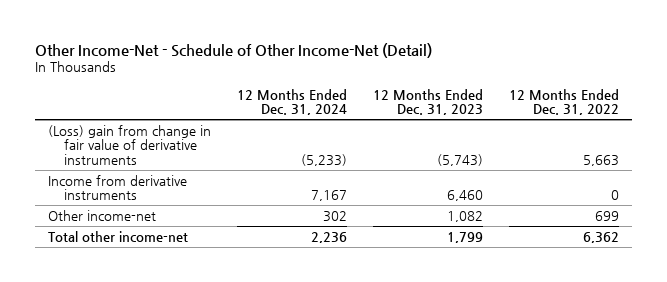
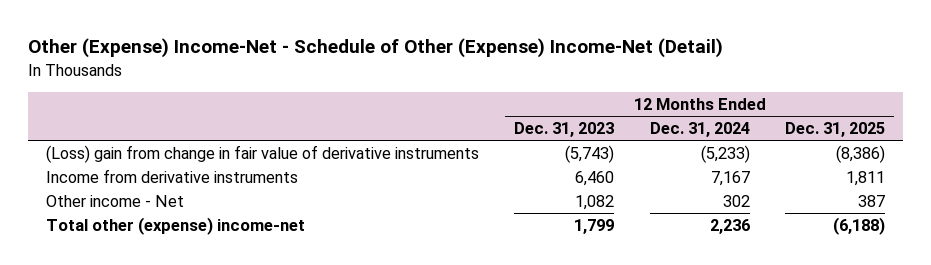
[35,42,433,58] Other Income-Net - Schedule of Other Income-Net (Detail) -> [27,38,723,59] Other (Expense) Income-Net - Schedule of Other (Expense) Income-Net (Detail)
[509,88,620,116] 12 Months Ended Dec. 31, 2022 -> none
none -> [785,122,886,138] Dec. 31, 2025
[48,209,157,221] Other income-net -> [45,194,184,207] Other income - Net
[48,230,189,242] Total other income-net -> [45,216,305,235] Total other (expense) income-net

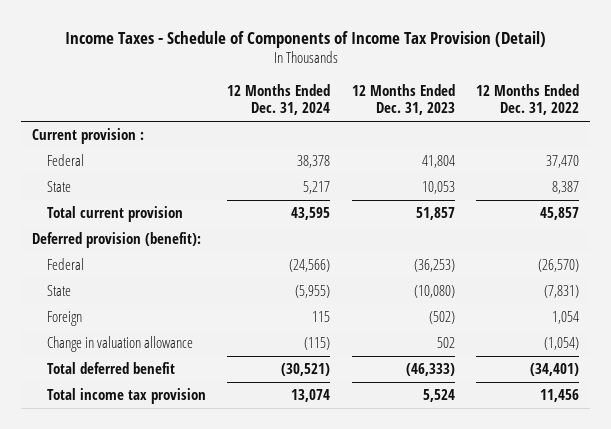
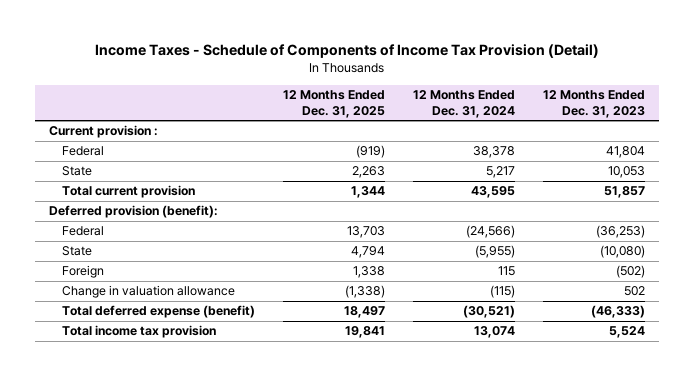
[476,83,580,115] 12 Months Ended Dec. 31, 2022 -> none
none -> [283,90,386,118] 12 Months Ended Dec. 31, 2025
[46,362,175,375] Total deferred benefit -> [62,305,256,319] Total deferred expense (benefit)

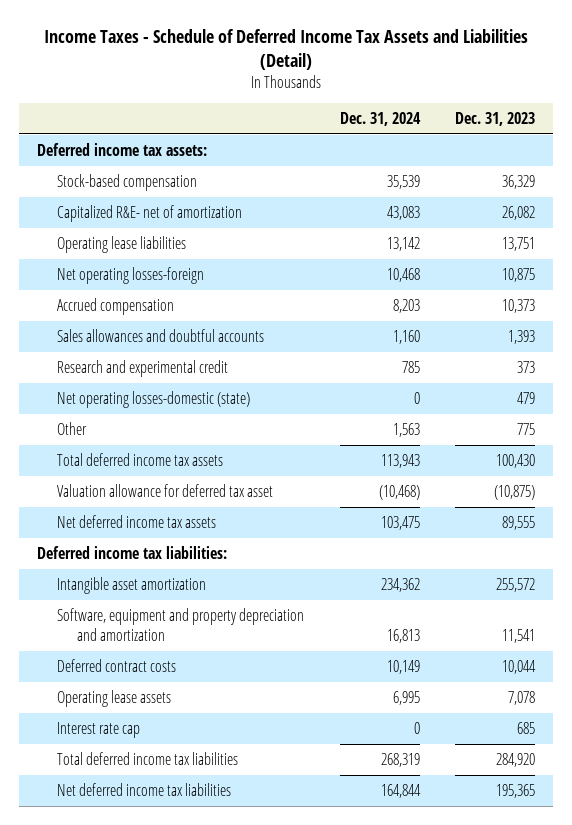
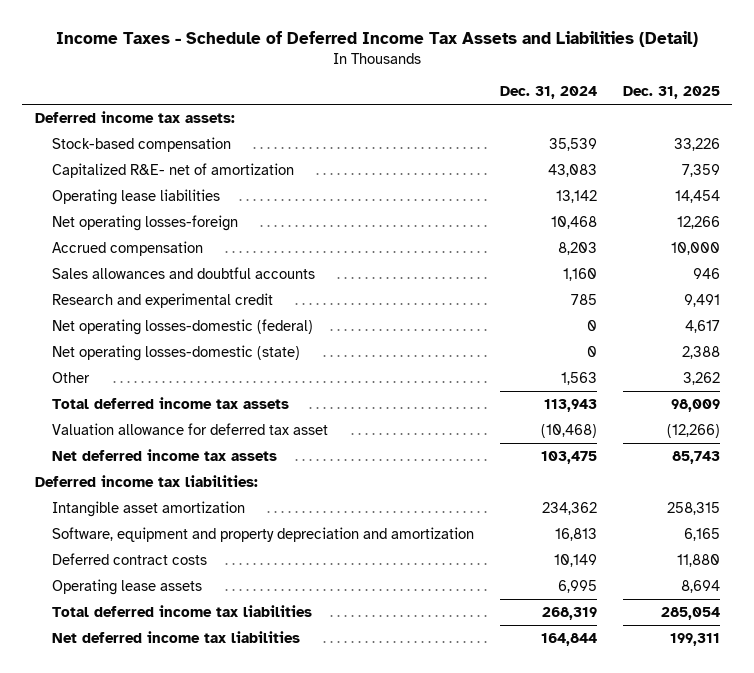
[455,111,536,126] Dec. 31, 2023 -> none
none -> [622,86,720,100] Dec. 31, 2025
none -> [52,318,314,335] Net operating losses-domestic (federal)
[57,721,141,738] Interest rate cap -> none

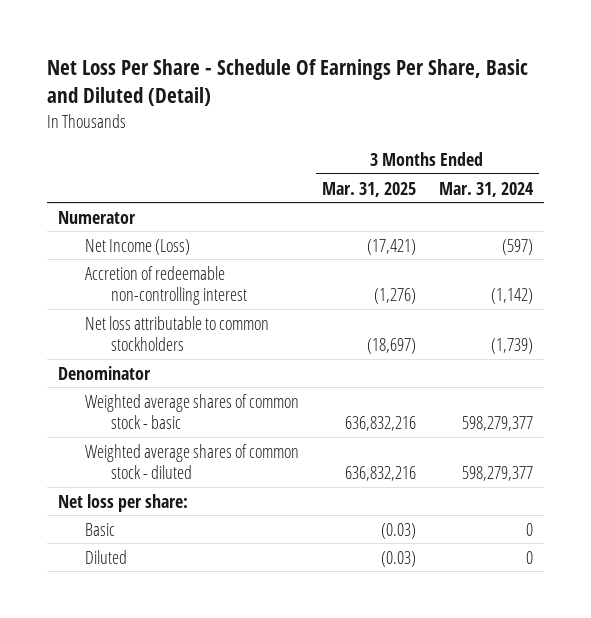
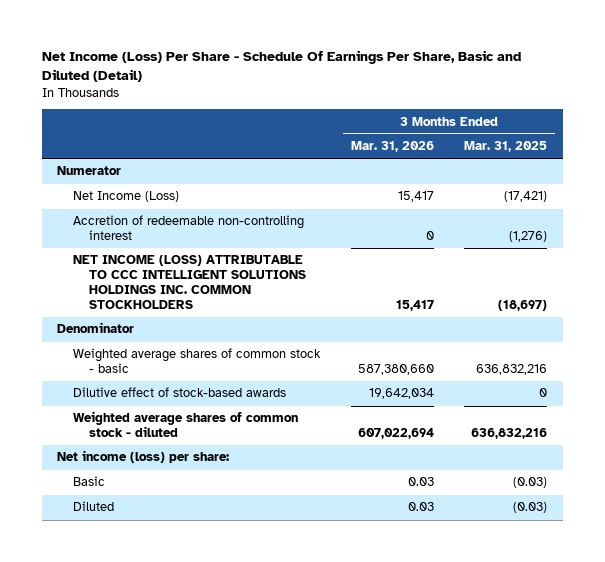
[46,59,528,107] Net Loss Per Share - Schedule Of Earnings Per Share, Basic and Diluted (Detail) -> [41,50,521,83] Net Income (Loss) Per Share - Schedule Of Earnings Per Share, Basic and Diluted (Detail)
[438,181,534,197] Mar. 31, 2024 -> none
none -> [350,141,434,153] Mar. 31, 2026
[84,315,269,352] Net loss attributable to common stockholders -> [73,255,307,309] NET INCOME (LOSS) ATTRIBUTABLE TO CCC INTELLIGENT SOLUTIONS HOLDINGS INC. COMMON STOCKHOLDERS
none -> [73,387,287,398] Dilutive effect of stock-based awards
[58,493,189,512] Net loss per share: -> [57,450,230,464] Net income (loss) per share:

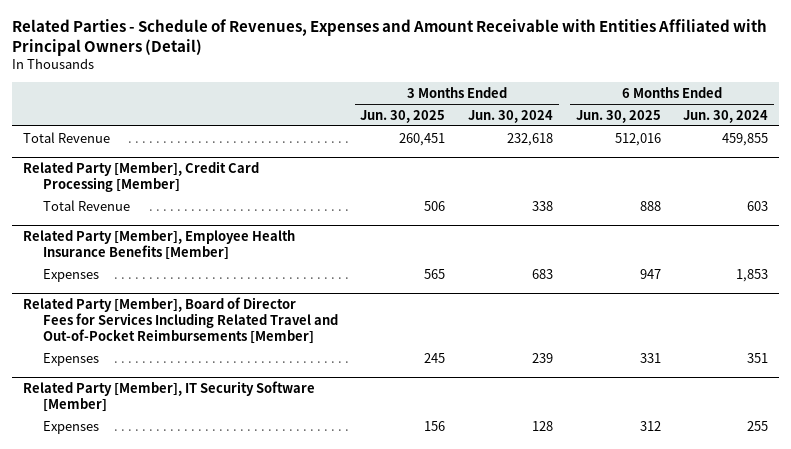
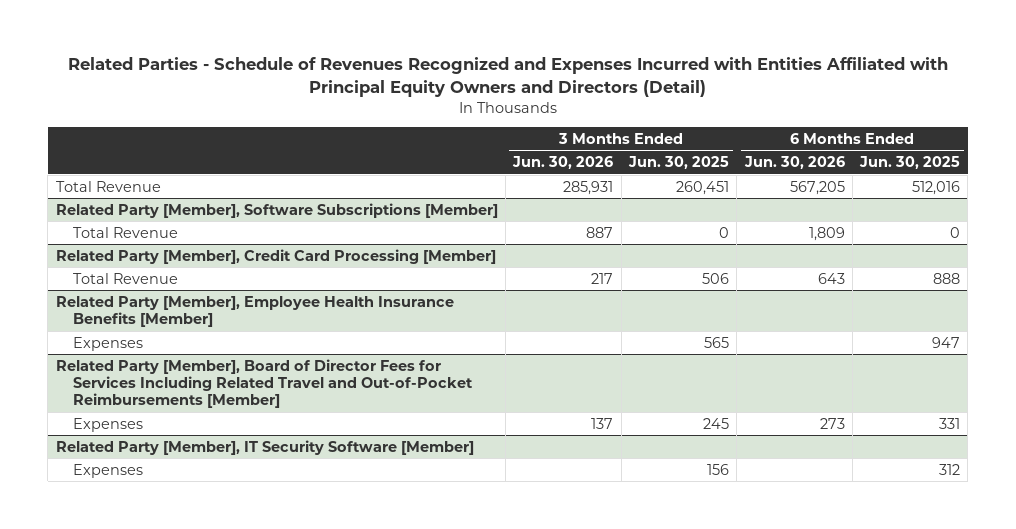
[11,18,767,56] Related Parties - Schedule of Revenues, Expenses and Amount Receivable with Entities Affiliated with Principal Owners (Detail) -> [67,57,948,97] Related Parties - Schedule of Revenues Recognized and Expenses Incurred with Entities Affiliated with Principal Equity Owners and Directors (Detail)
[467,109,553,123] Jun. 30, 2024 -> none
[683,109,769,123] Jun. 30, 2024 -> none
none -> [512,156,614,170] Jun. 30, 2026
none -> [743,156,845,170] Jun. 30, 2026
none -> [55,202,498,218] Related Party [Member], Software Subscriptions [Member]
none -> [72,226,178,238] Total Revenue

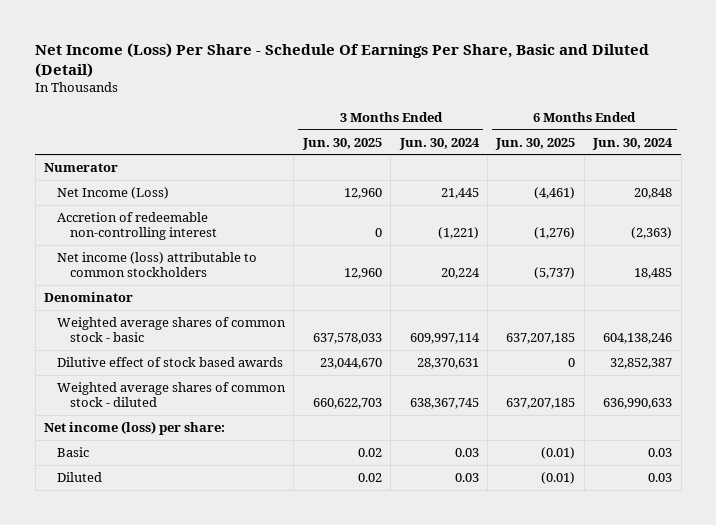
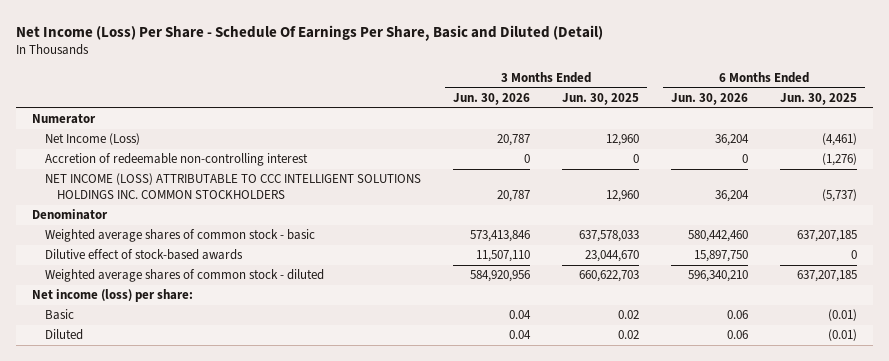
[398,137,480,150] Jun. 30, 2024 -> none
[592,137,674,150] Jun. 30, 2024 -> none
none -> [452,93,530,106] Jun. 30, 2026
none -> [670,93,748,106] Jun. 30, 2026
[56,251,257,277] Net income (loss) attributable to common stockholders -> [44,173,421,199] NET INCOME (LOSS) ATTRIBUTABLE TO CCC INTELLIGENT SOLUTIONS HOLDINGS INC. COMMON STOCKHOLDERS
[56,356,283,367] Dilutive effect of stock based awards -> [44,249,243,261] Dilutive effect of stock-based awards

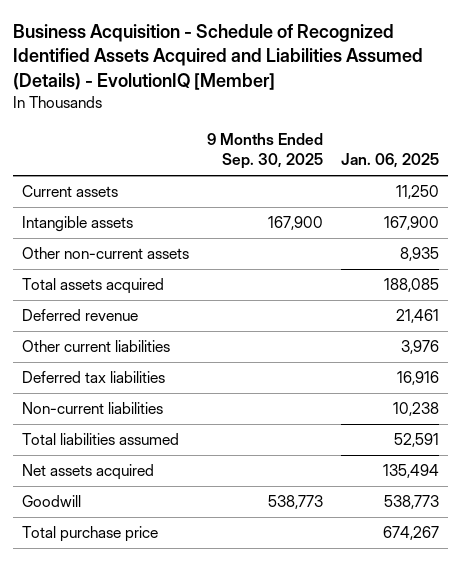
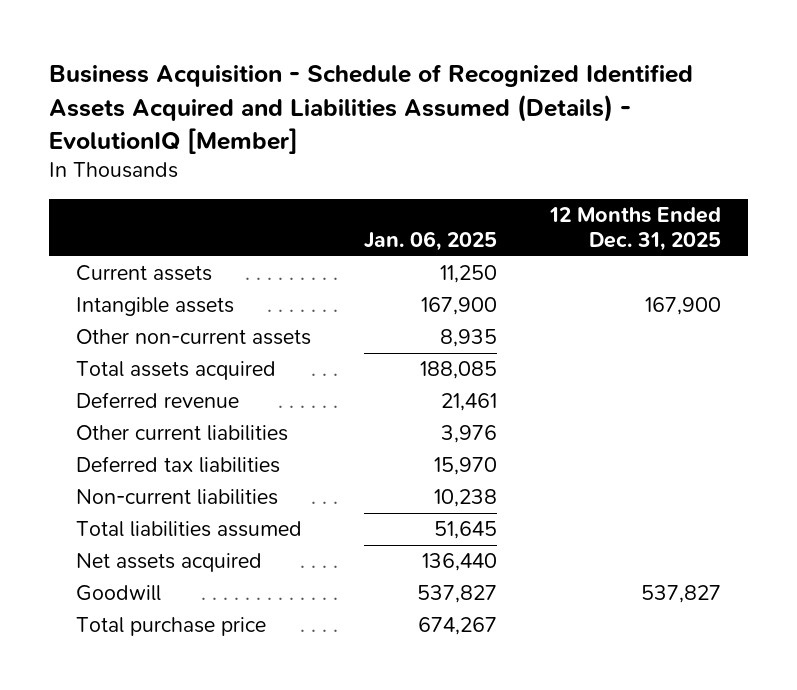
[207,133,324,170] 9 Months Ended Sep. 30, 2025 -> none
none -> [549,206,722,252] 12 Months Ended Dec. 31, 2025
[397,371,440,386] 16,916 -> [434,457,498,476] 15,970
[394,433,440,448] 52,591 -> [434,521,498,540] 51,645
[383,464,440,479] 135,494 -> [422,553,498,572] 136,440
[384,495,440,510] 538,773 -> [417,585,498,604] 537,827

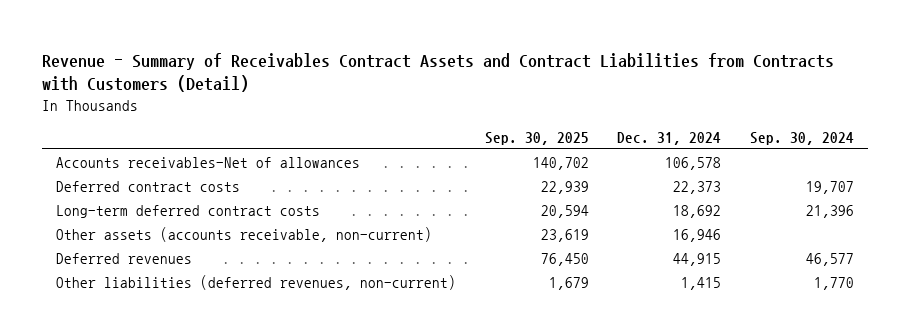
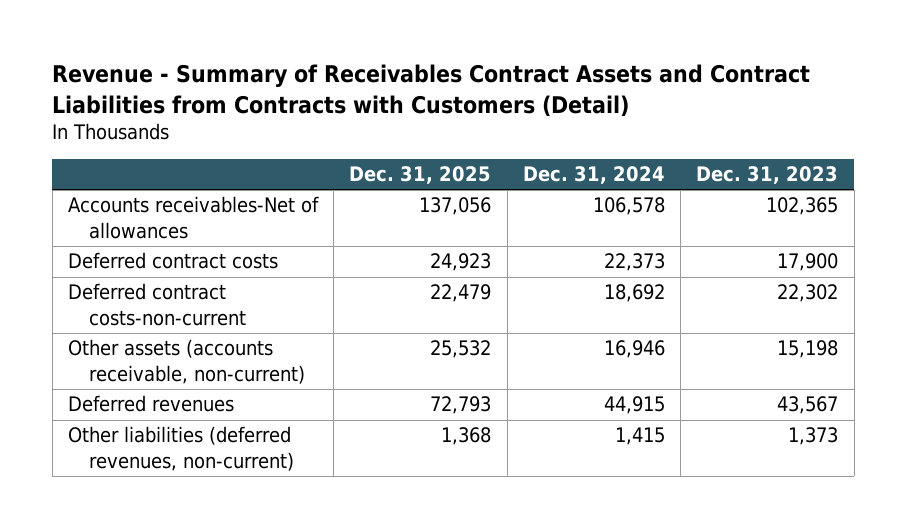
[484,131,589,145] Sep. 30, 2025 -> none
[749,131,854,145] Sep. 30, 2024 -> none
none -> [349,166,492,185] Dec. 31, 2025
none -> [696,166,839,185] Dec. 31, 2023
[56,204,321,218] Long-term deferred contract costs -> [67,283,246,326] Deferred contract costs-non-current

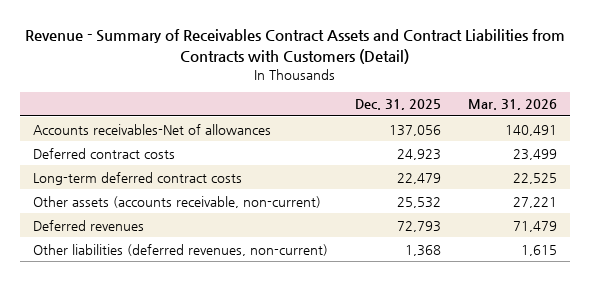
[522,166,665,185] Dec. 31, 2024 -> none
[696,166,839,185] Dec. 31, 2023 -> none
none -> [467,99,557,111] Mar. 31, 2026
[67,283,246,326] Deferred contract costs-non-current -> [33,171,243,185] Long-term deferred contract costs

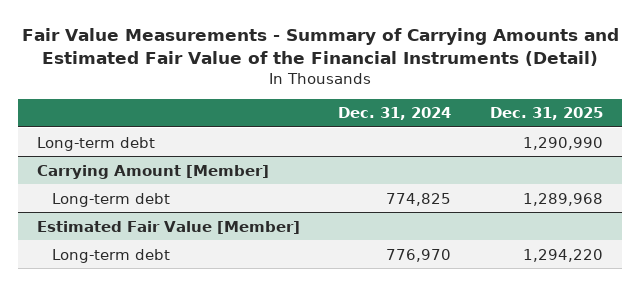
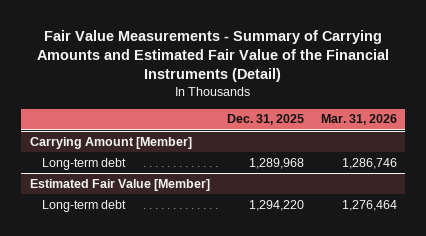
[338,107,452,121] Dec. 31, 2024 -> none
none -> [320,114,397,126] Mar. 31, 2026
[37,136,156,151] Long-term debt -> none

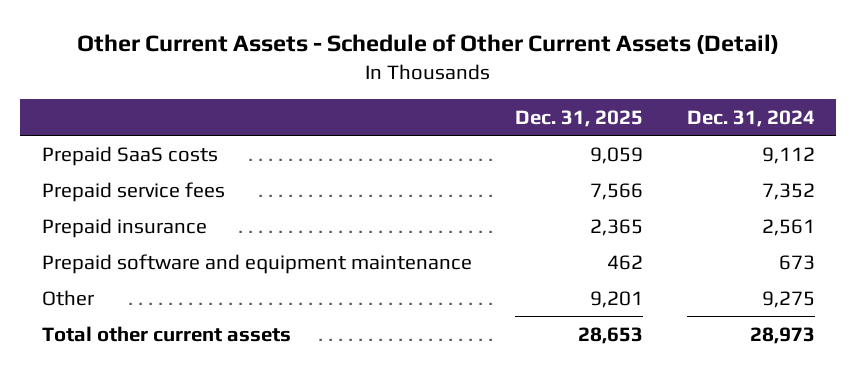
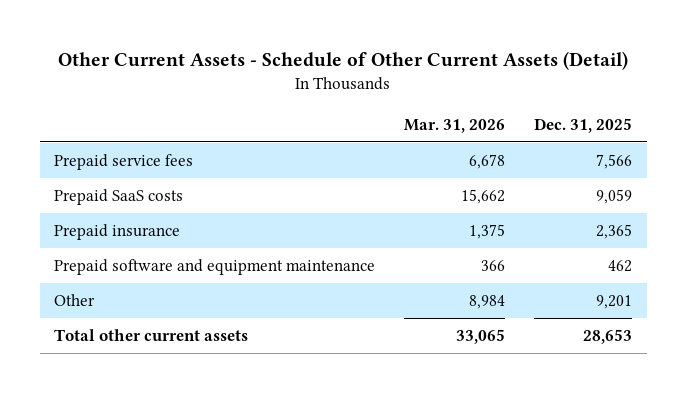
[686,109,815,127] Dec. 31, 2024 -> none
none -> [404,118,506,133] Mar. 31, 2026
[41,145,218,166] Prepaid SaaS costs -> [54,189,184,206] Prepaid SaaS costs

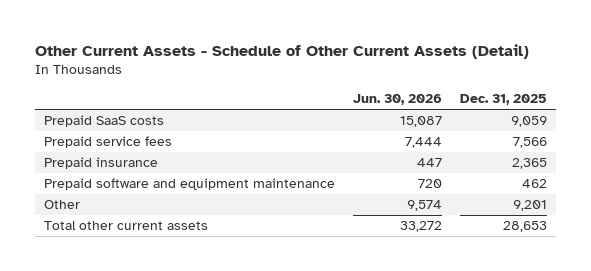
[404,118,506,133] Mar. 31, 2026 -> none
none -> [353,94,443,106] Jun. 30, 2026
[54,154,194,171] Prepaid service fees -> [43,136,172,149] Prepaid service fees

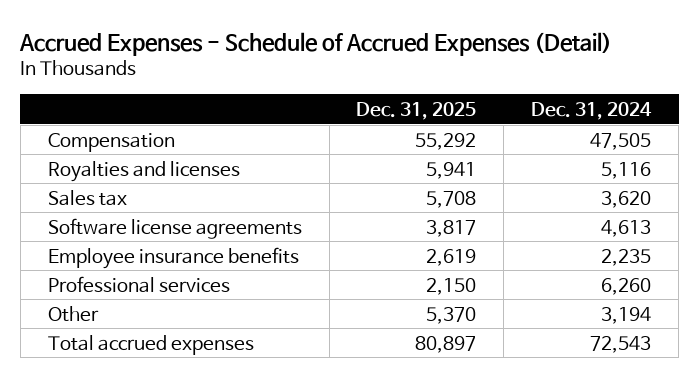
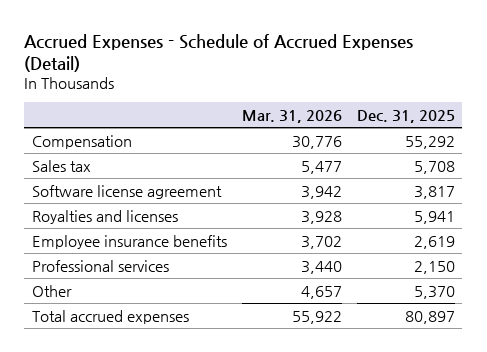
[531,101,653,120] Dec. 31, 2024 -> none
none -> [241,109,342,123] Mar. 31, 2026
[47,217,302,239] Software license agreements -> [31,184,222,199] Software license agreement
[47,160,240,182] Royalties and licenses -> [31,209,178,224] Royalties and licenses

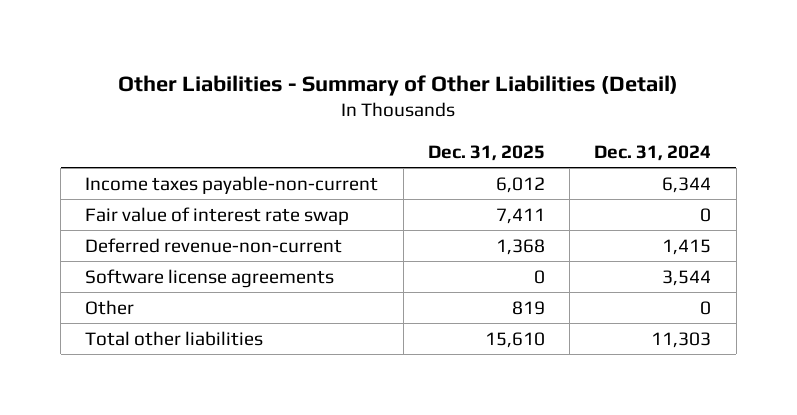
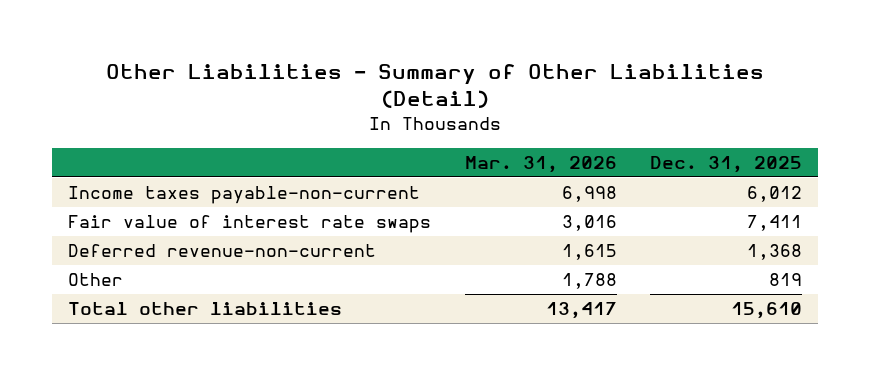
[594,144,712,161] Dec. 31, 2024 -> none
none -> [464,155,617,173] Mar. 31, 2026
[85,206,350,225] Fair value of interest rate swap -> [68,215,432,234] Fair value of interest rate swaps
[85,268,335,288] Software license agreements -> none

